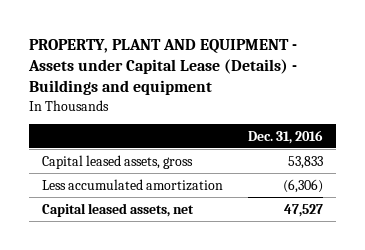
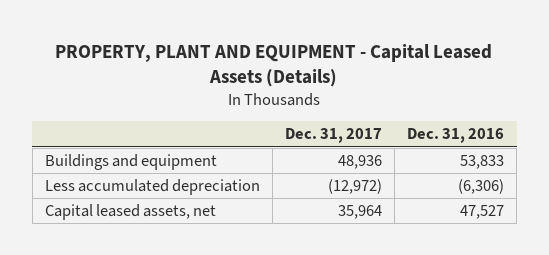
[27,39,297,96] PROPERTY, PLANT AND EQUIPMENT - Assets under Capital Lease (Details) - Buildings and equipment -> [55,43,493,88] PROPERTY, PLANT AND EQUIPMENT - Capital Leased Assets (Details)
none -> [284,128,382,144] Dec. 31, 2017
[41,154,193,169] Capital leased assets, gross -> [44,153,217,170] Buildings and equipment
[41,178,223,191] Less accumulated amortization -> [44,178,260,195] Less accumulated depreciation

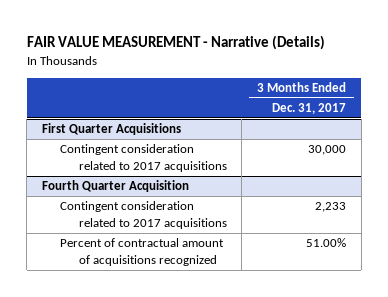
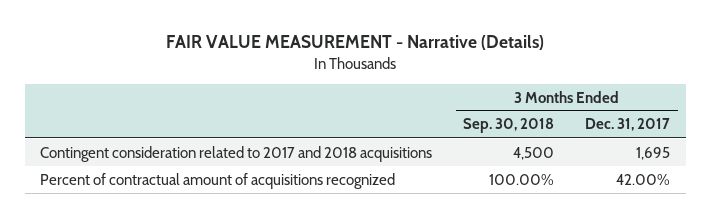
none -> [463,118,555,134] Sep. 30, 2018
[42,123,182,136] First Quarter Acquisitions -> none
[42,180,190,193] Fourth Quarter Acquisition -> none
[60,201,227,229] Contingent consideration related to 2017 acquisitions -> none
[60,144,227,172] Contingent consideration related to 2017 acquisitions -> [40,145,433,162] Contingent consideration related to 2017 and 2018 acquisitions
[308,145,347,156] 30,000 -> [636,146,671,160] 1,695
[306,238,347,248] 51.00% -> [616,173,671,185] 42.00%

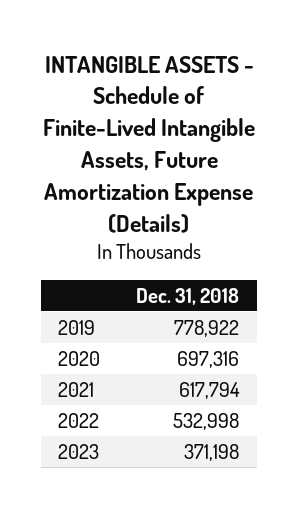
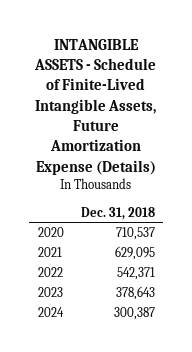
[58,319,96,335] 2019 -> none
[176,350,239,368] 697,316 -> [115,227,155,241] 710,537
[178,381,240,399] 617,794 -> [114,246,155,261] 629,095
[172,412,239,430] 532,998 -> [116,267,155,281] 542,371
[183,443,239,461] 371,198 -> [115,286,155,301] 378,643
none -> [37,307,64,318] 2024

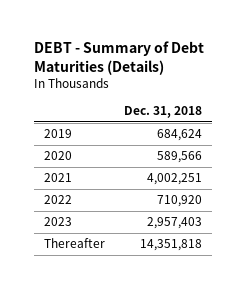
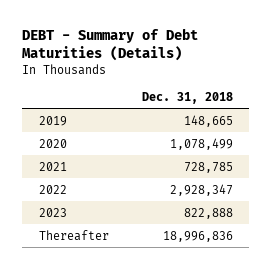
[157,129,203,142] 684,624 -> [183,114,233,127] 148,665
[157,151,203,164] 589,566 -> [169,137,233,150] 1,078,499
[147,173,203,186] 4,002,251 -> [183,161,233,173] 728,785
[157,195,203,208] 710,920 -> [169,183,233,196] 2,928,347
[147,217,203,230] 2,957,403 -> [183,207,233,219] 822,888
[140,239,203,252] 14,351,818 -> [162,230,233,242] 18,996,836

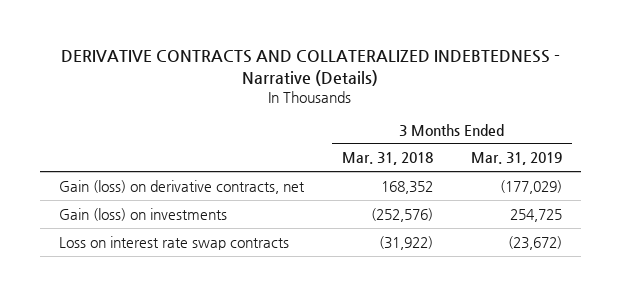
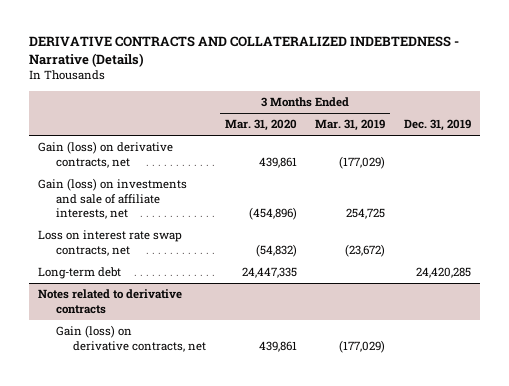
[341,152,433,166] Mar. 31, 2018 -> none
none -> [224,119,297,132] Mar. 31, 2020
none -> [403,119,471,132] Dec. 31, 2019
[58,207,227,221] Gain (loss) on investments -> [38,178,188,219] Gain (loss) on investments and sale of affiliate interests, net
[58,235,289,250] Loss on interest rate swap contracts -> [38,230,183,256] Loss on interest rate swap contracts, net
none -> [38,267,122,280] Long-term debt
none -> [38,289,183,314] Notes related to derivative contracts
none -> [55,325,207,352] Gain (loss) on derivative contracts, net

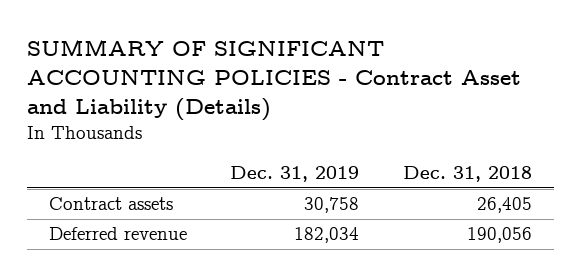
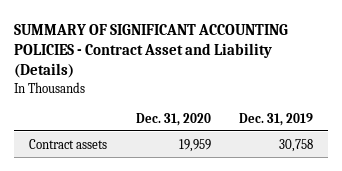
[402,166,532,183] Dec. 31, 2018 -> none
none -> [135,112,211,126] Dec. 31, 2020
[48,227,187,241] Deferred revenue -> none

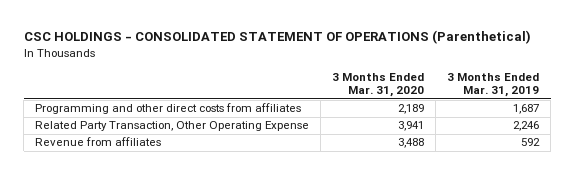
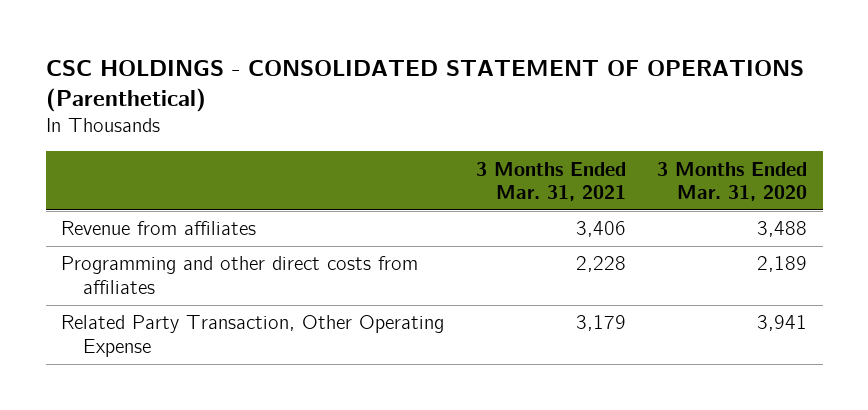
[447,72,540,98] 3 Months Ended Mar. 31, 2019 -> none
none -> [475,161,626,201] 3 Months Ended Mar. 31, 2021
[35,137,162,147] Revenue from affiliates -> [61,221,257,236] Revenue from affiliates

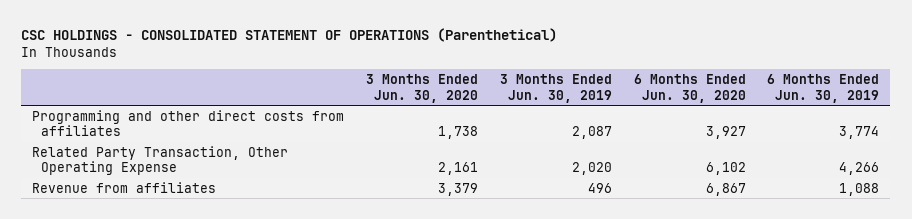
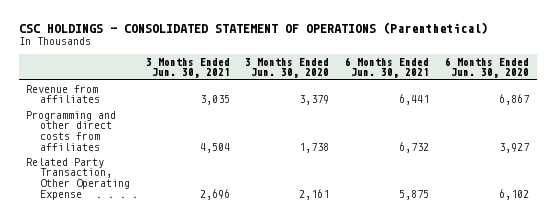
[499,74,612,103] 3 Months Ended Jun. 30, 2019 -> none
[767,74,880,103] 6 Months Ended Jun. 30, 2019 -> none
none -> [145,57,230,79] 3 Months Ended Jun. 30, 2021
none -> [344,56,429,79] 6 Months Ended Jun. 30, 2021
[32,181,217,193] Revenue from affiliates -> [26,84,100,104] Revenue from affiliates

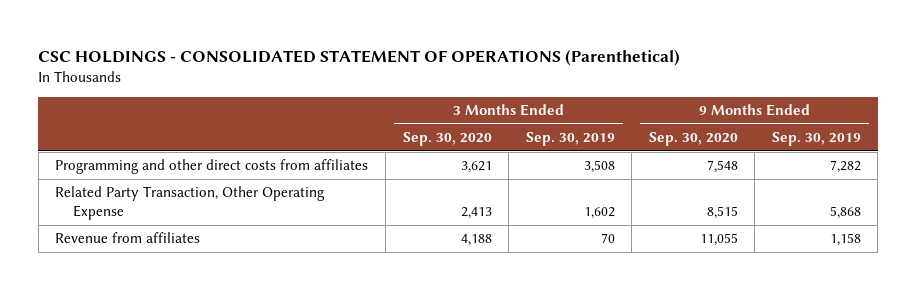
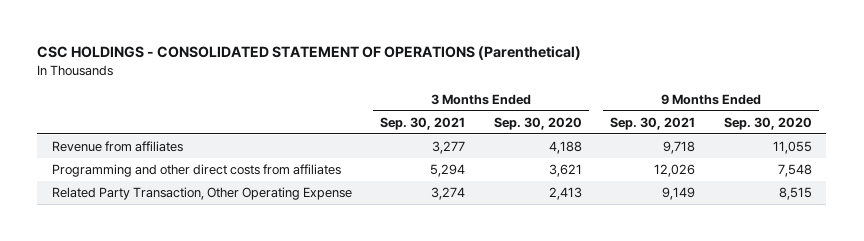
[525,131,615,146] Sep. 30, 2019 -> none
[771,131,861,146] Sep. 30, 2019 -> none
none -> [380,116,466,130] Sep. 30, 2021
none -> [610,116,696,130] Sep. 30, 2021
[55,232,201,244] Revenue from affiliates -> [51,141,183,153] Revenue from affiliates

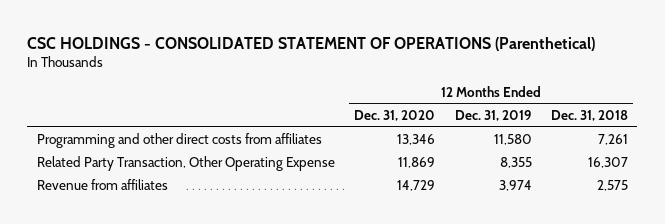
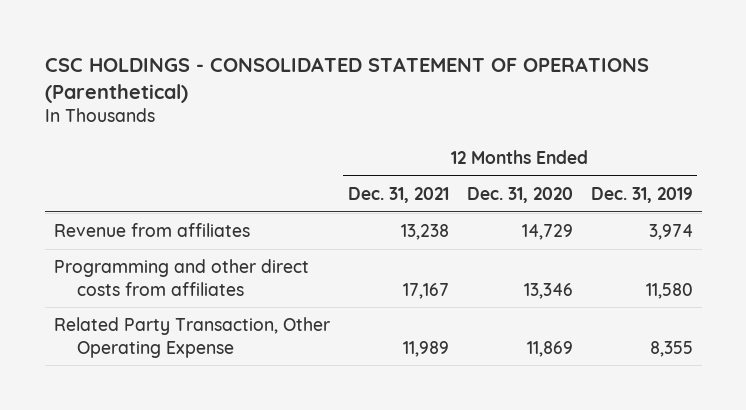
[550,110,628,122] Dec. 31, 2018 -> none
none -> [347,186,449,203] Dec. 31, 2021
[36,179,168,191] Revenue from affiliates -> [53,223,250,238] Revenue from affiliates

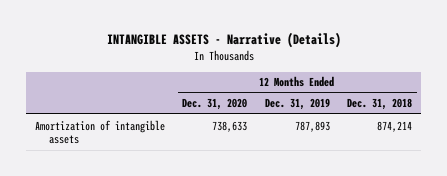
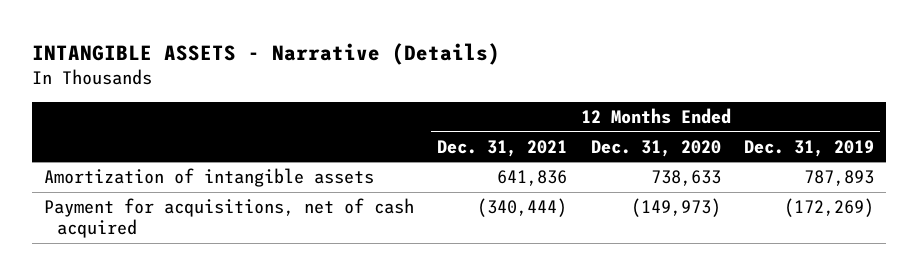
[347,98,413,111] Dec. 31, 2018 -> none
none -> [437,139,568,157] Dec. 31, 2021
none -> [43,198,414,239] Payment for acquisitions, net of cash acquired

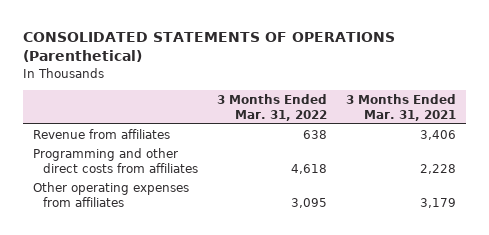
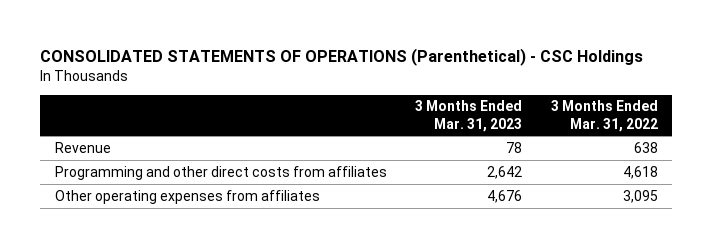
[23,32,396,63] CONSOLIDATED STATEMENTS OF OPERATIONS (Parenthetical) -> [40,48,644,67] CONSOLIDATED STATEMENTS OF OPERATIONS (Parenthetical) - CSC Holdings
[346,93,457,121] 3 Months Ended Mar. 31, 2021 -> none
none -> [415,100,523,132] 3 Months Ended Mar. 31, 2023
[32,129,170,140] Revenue from affiliates -> [54,141,111,153] Revenue

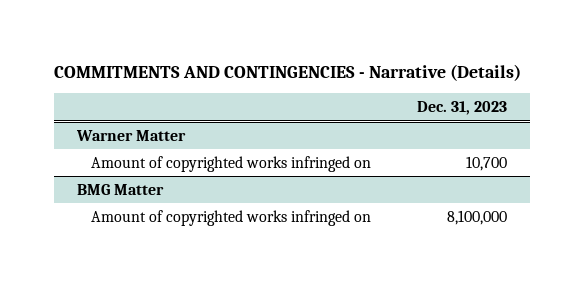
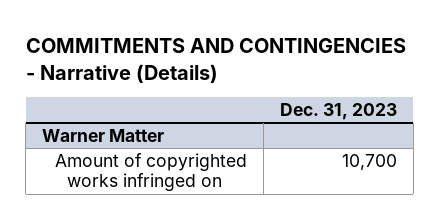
[76,183,164,195] BMG Matter -> none
[91,209,372,226] Amount of copyrighted works infringed on -> none

